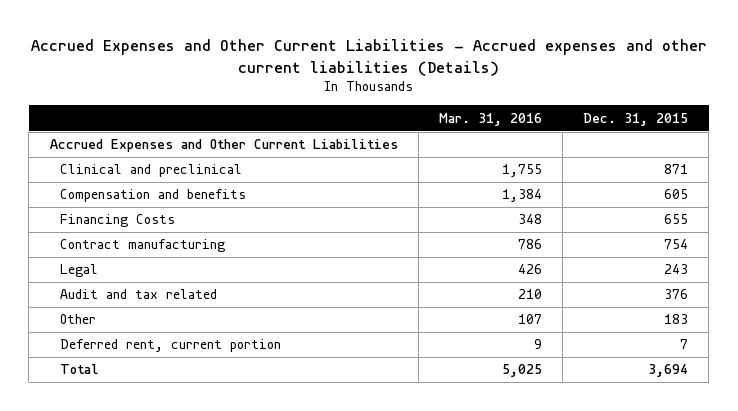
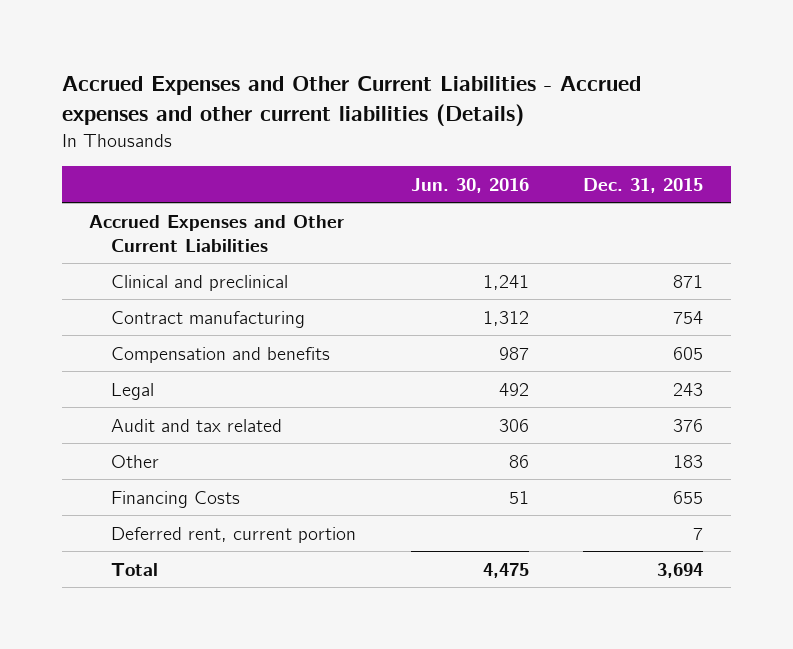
[438,112,542,126] Mar. 31, 2016 -> none
none -> [410,177,529,193] Jun. 30, 2016
[60,189,247,203] Compensation and benefits -> [110,346,330,363] Compensation and benefits
[60,214,176,228] Financing Costs -> [110,490,240,508] Financing Costs

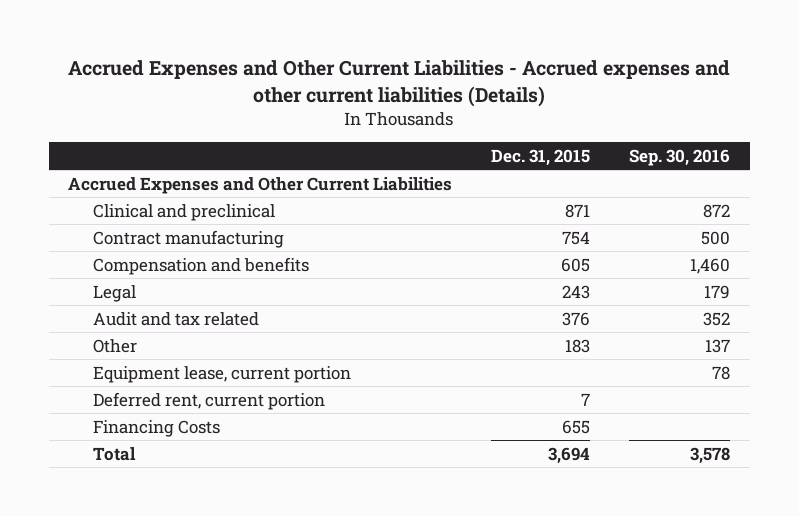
[410,177,529,193] Jun. 30, 2016 -> none
none -> [629,148,731,166] Sep. 30, 2016
none -> [92,365,351,383] Equipment lease, current portion
[110,490,240,508] Financing Costs -> [92,419,220,437] Financing Costs

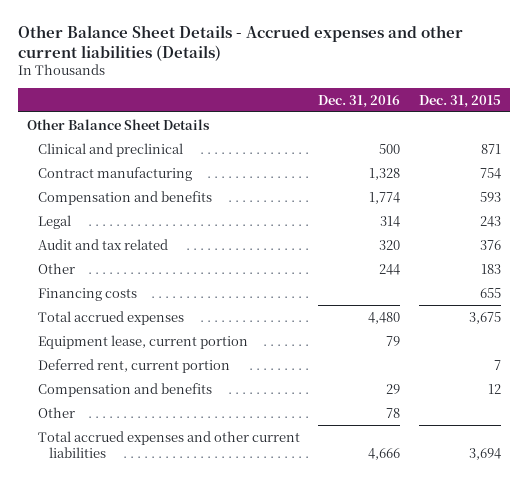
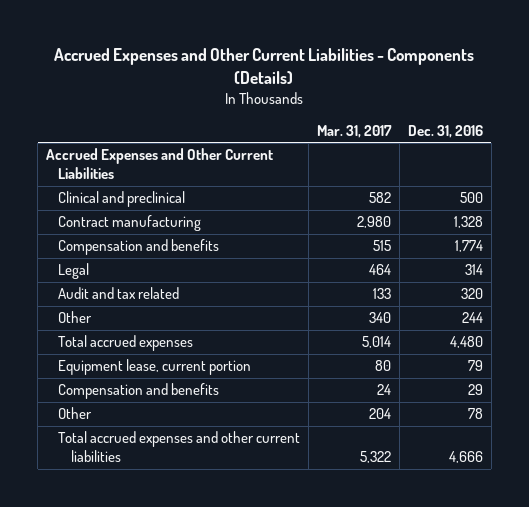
[17,24,463,61] Other Balance Sheet Details - Accrued expenses and other current liabilities (Details) -> [54,47,475,84] Accrued Expenses and Other Current Liabilities - Components (Details)
[419,94,502,108] Dec. 31, 2015 -> none
none -> [317,124,393,138] Mar. 31, 2017
[27,118,211,130] Other Balance Sheet Details -> [45,148,273,180] Accrued Expenses and Other Current Liabilities
[37,287,137,301] Financing costs -> none
[37,358,230,373] Deferred rent, current portion -> none

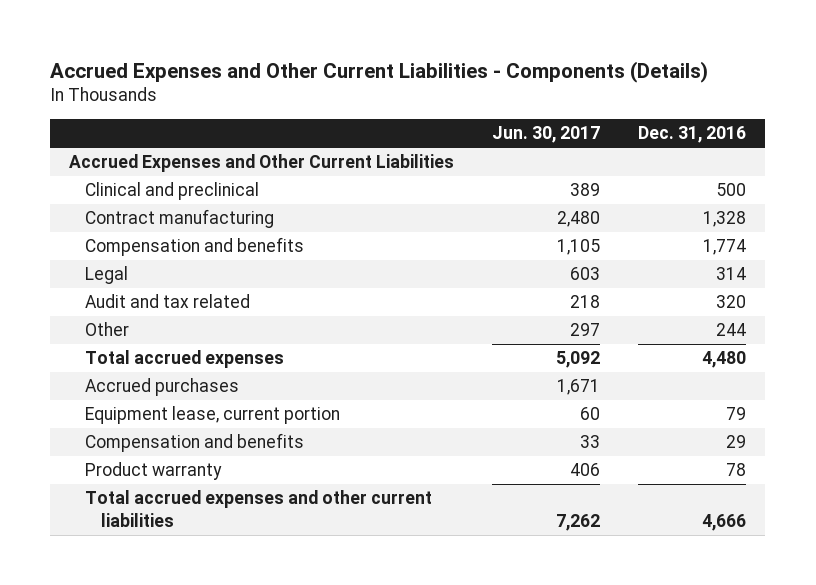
[317,124,393,138] Mar. 31, 2017 -> none
none -> [492,126,601,144] Jun. 30, 2017
none -> [85,378,240,397] Accrued purchases
[58,407,93,420] Other -> none
none -> [85,462,223,481] Product warranty

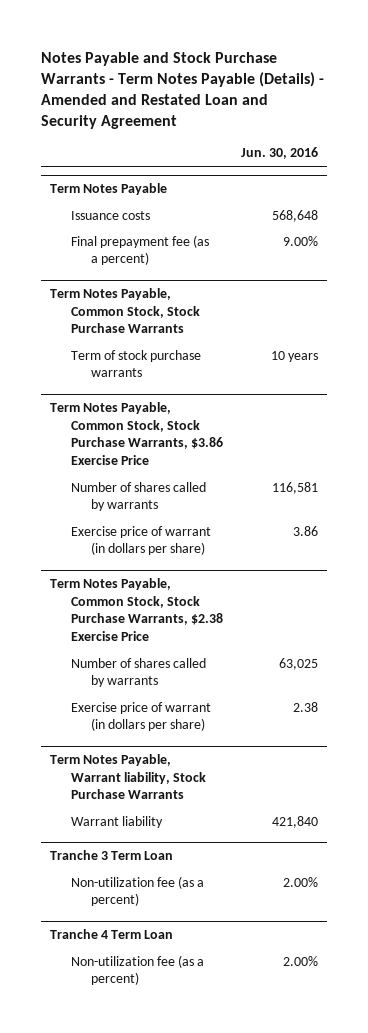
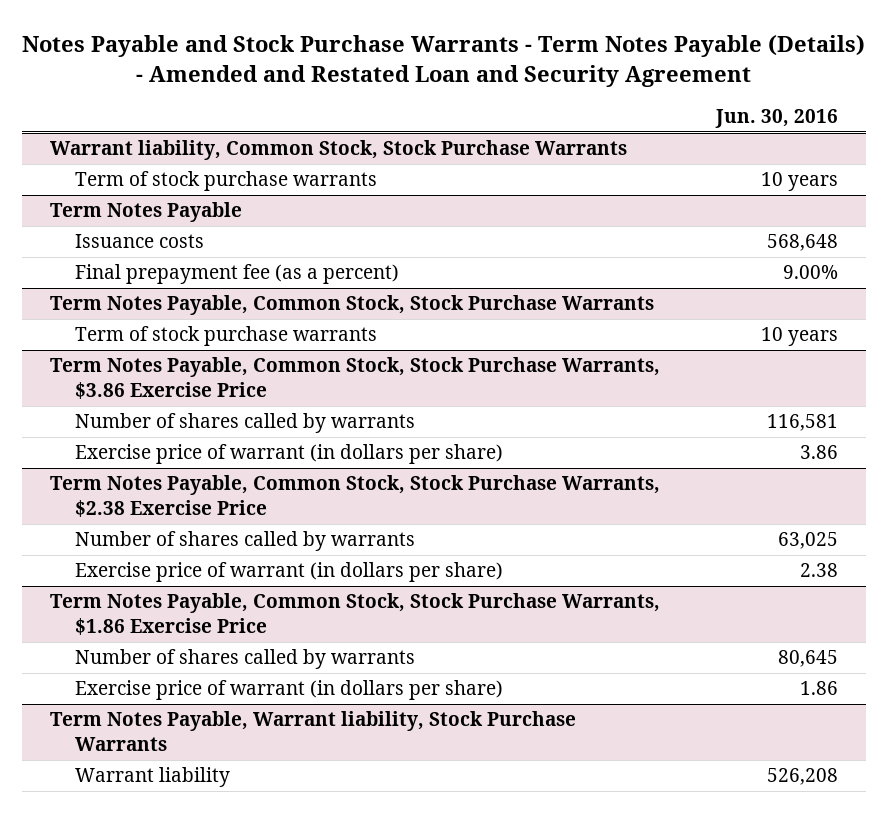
none -> [50,140,628,161] Warrant liability, Common Stock, Stock Purchase Warrants
none -> [74,171,377,192] Term of stock purchase warrants
none -> [50,593,661,636] Term Notes Payable, Common Stock, Stock Purchase Warrants, $1.86 Exercise Price
none -> [74,649,415,670] Number of shares called by warrants
none -> [74,680,503,701] Exercise price of warrant (in dollars per share)
[50,850,174,861] Tranche 3 Term Loan -> none
[70,875,204,907] Non-utilization fee (as a percent) -> none
[50,929,174,940] Tranche 4 Term Loan -> none
[70,954,204,986] Non-utilization fee (as a percent) -> none
[271,815,318,828] 421,840 -> [767,768,839,786] 526,208

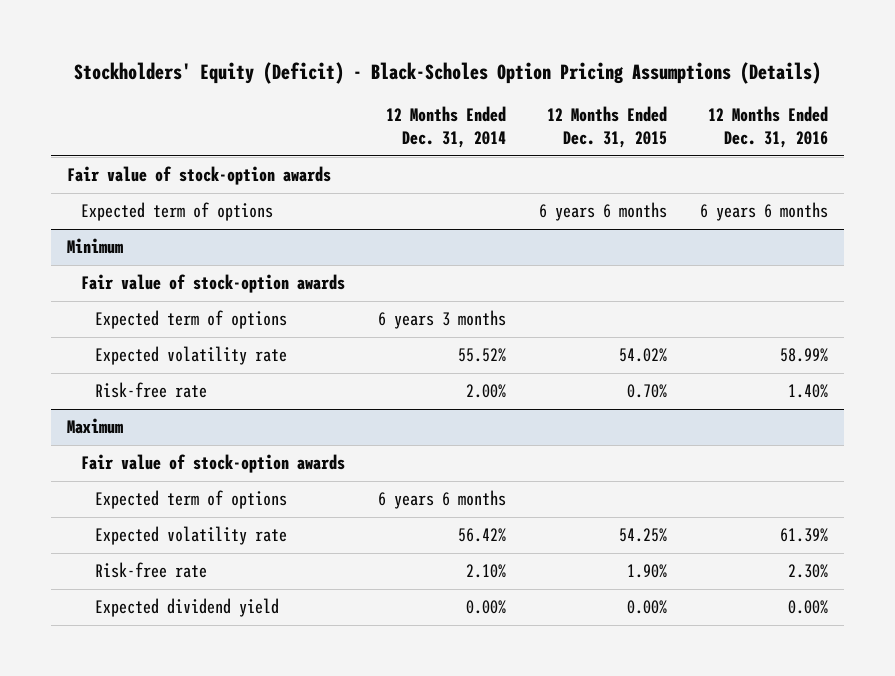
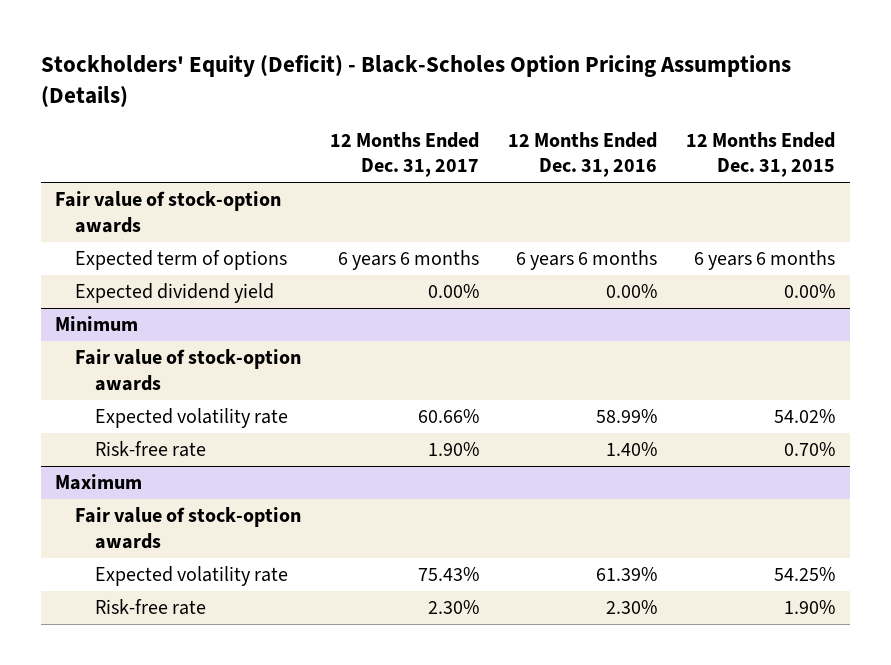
[386,105,507,148] 12 Months Ended Dec. 31, 2014 -> none
none -> [330,131,480,178] 12 Months Ended Dec. 31, 2017
none -> [75,283,275,304] Expected dividend yield
[94,310,287,330] Expected term of options -> none
[94,490,287,510] Expected term of options -> none
[94,598,279,618] Expected dividend yield -> none

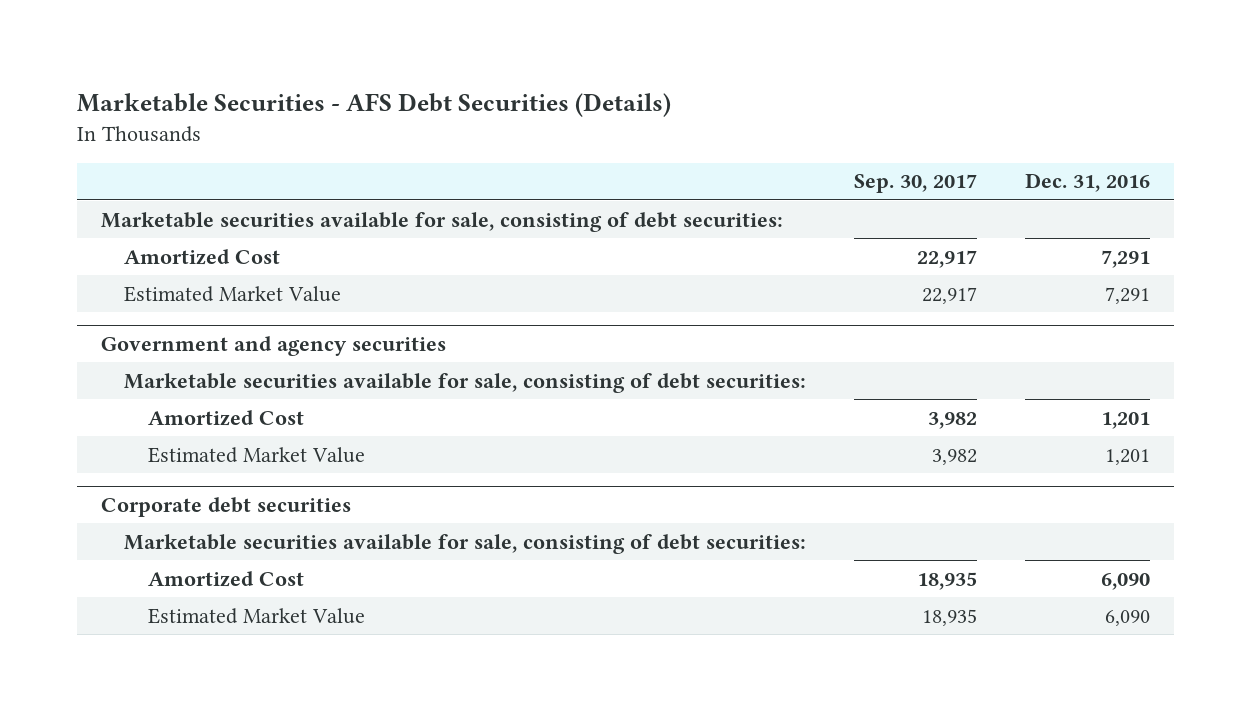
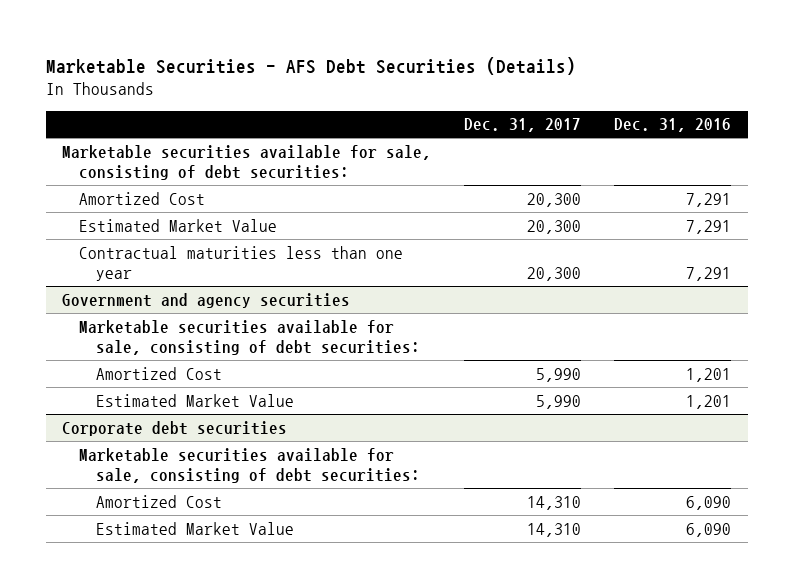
[854,174,978,194] Sep. 30, 2017 -> none
none -> [464,118,582,133] Dec. 31, 2017
none -> [79,245,404,282] Contractual maturities less than one year

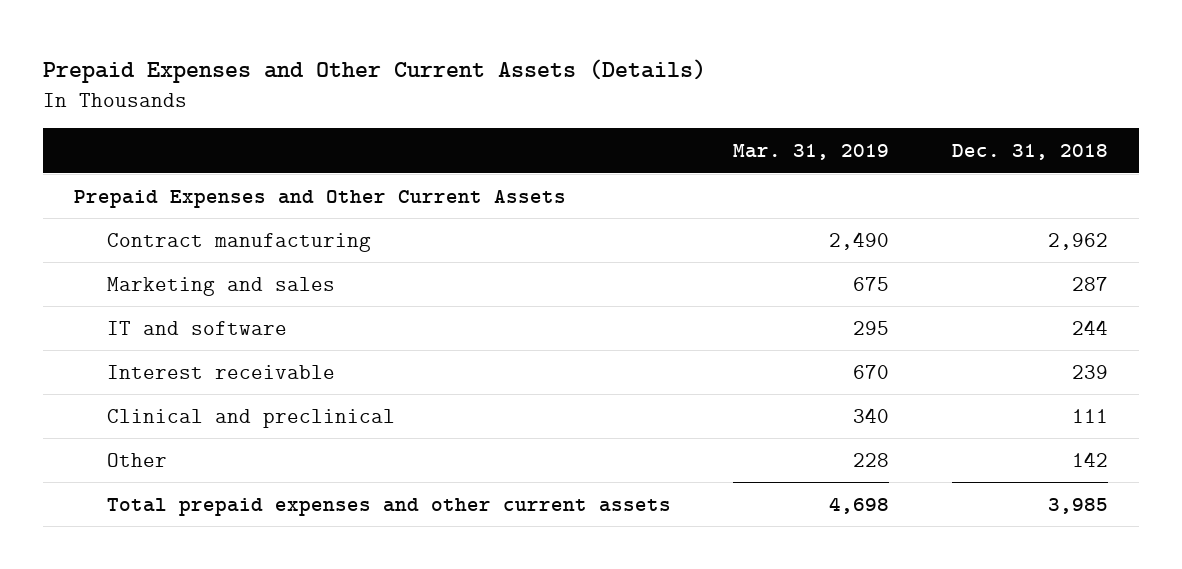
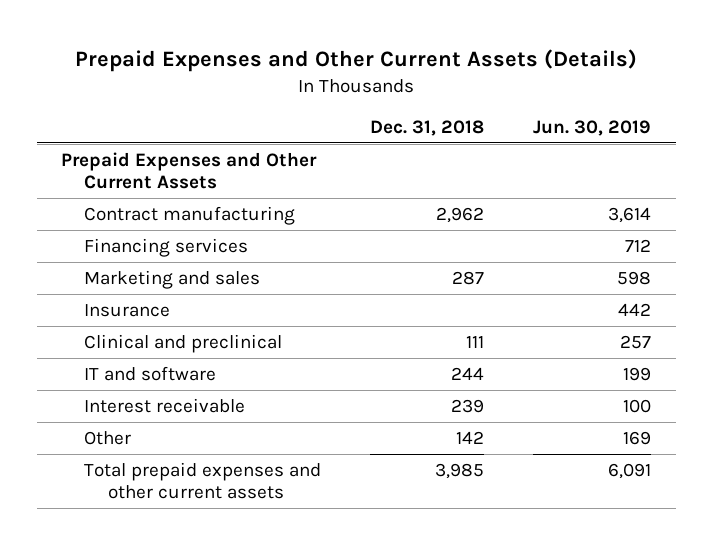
[733,144,890,161] Mar. 31, 2019 -> none
none -> [533,120,652,137] Jun. 30, 2019
none -> [84,237,249,257] Financing services
none -> [84,303,171,317] Insurance
[106,408,395,428] Clinical and preclinical -> [84,333,283,353] Clinical and preclinical

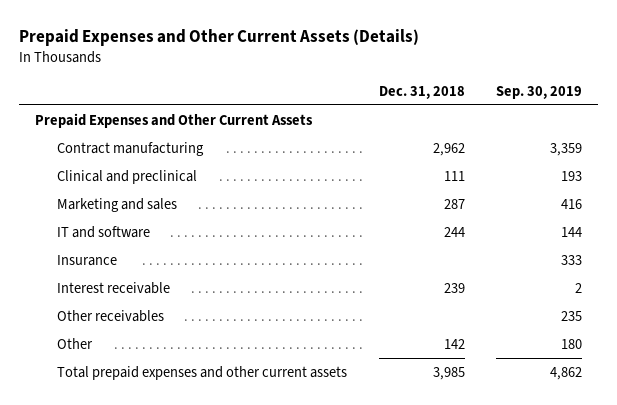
[533,120,652,137] Jun. 30, 2019 -> none
none -> [496,85,583,99] Sep. 30, 2019
[84,237,249,257] Financing services -> none
[84,269,261,289] Marketing and sales -> [57,197,178,212] Marketing and sales
[84,303,171,317] Insurance -> [57,254,118,266] Insurance
none -> [57,309,165,322] Other receivables

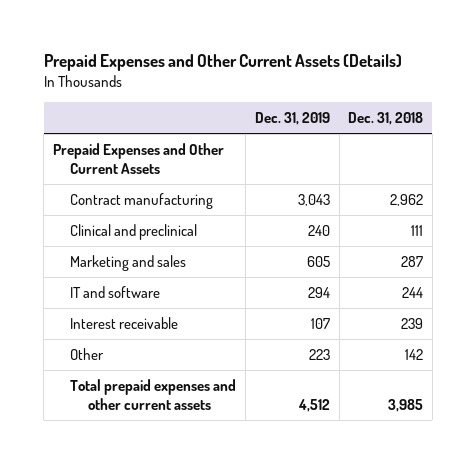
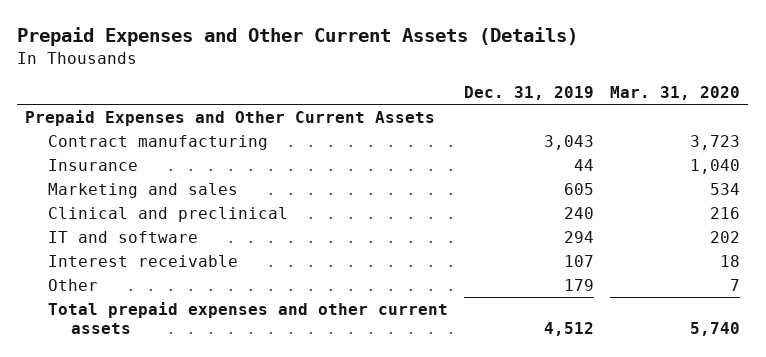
[348,112,424,126] Dec. 31, 2018 -> none
none -> [610,85,741,100] Mar. 31, 2020
none -> [48,159,139,172] Insurance
[70,223,198,240] Clinical and preclinical -> [48,207,289,223] Clinical and preclinical
[308,348,330,360] 223 -> [564,279,595,292] 179

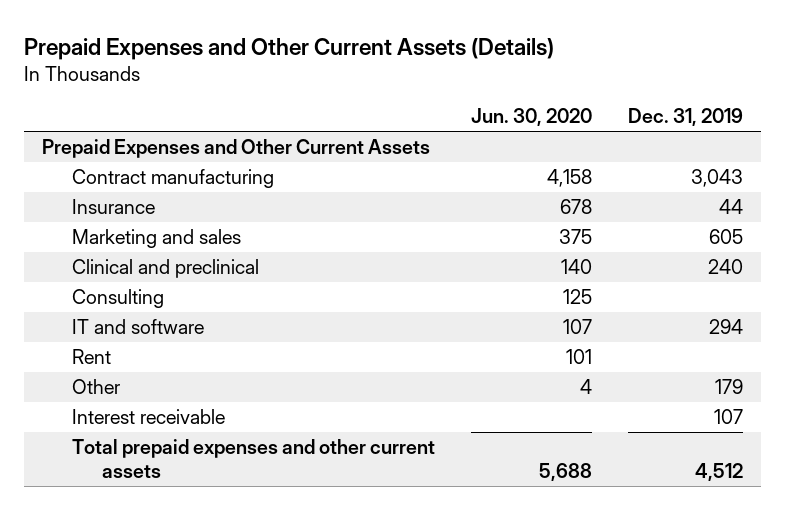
[610,85,741,100] Mar. 31, 2020 -> none
none -> [471,108,593,127] Jun. 30, 2020
none -> [72,289,165,309] Consulting
none -> [72,349,112,365] Rent
[48,255,239,268] Interest receivable -> [72,409,226,425] Interest receivable

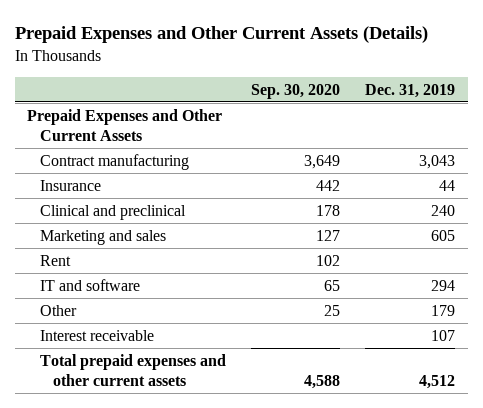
[471,108,593,127] Jun. 30, 2020 -> none
none -> [251,83,341,99] Sep. 30, 2020
[72,289,165,309] Consulting -> none
[72,229,242,249] Marketing and sales -> [40,229,167,245] Marketing and sales
[72,319,205,335] IT and software -> [40,278,141,291] IT and software

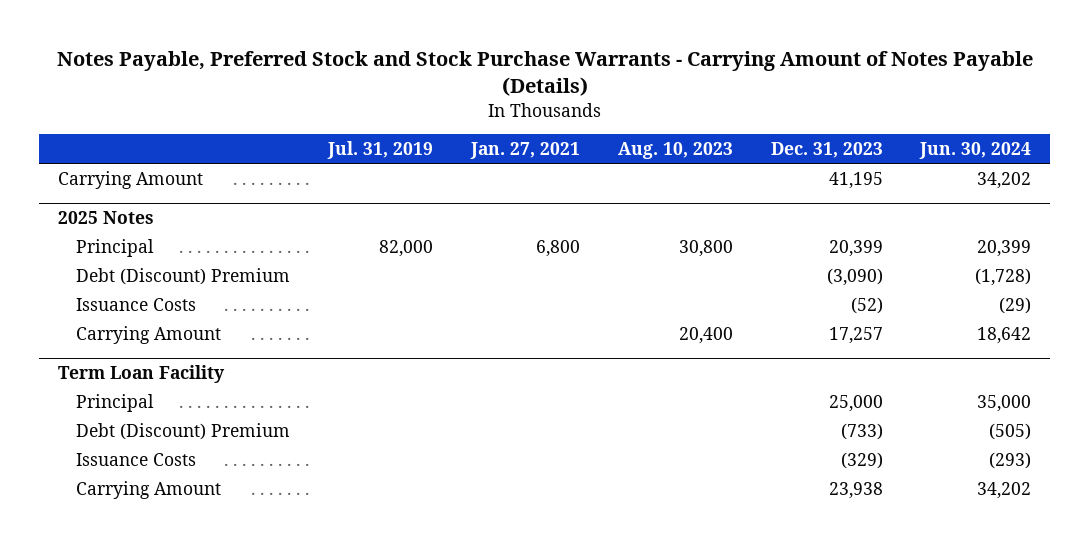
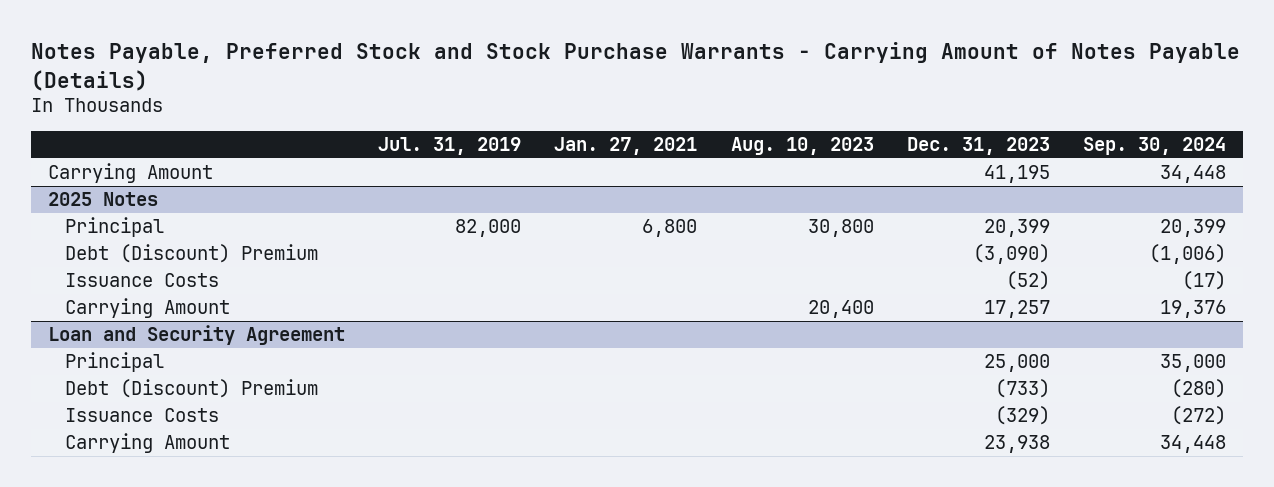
[919,141,1032,159] Jun. 30, 2024 -> none
none -> [1083,136,1227,155] Sep. 30, 2024
[58,364,226,383] Term Loan Facility -> [47,325,345,346] Loan and Security Agreement

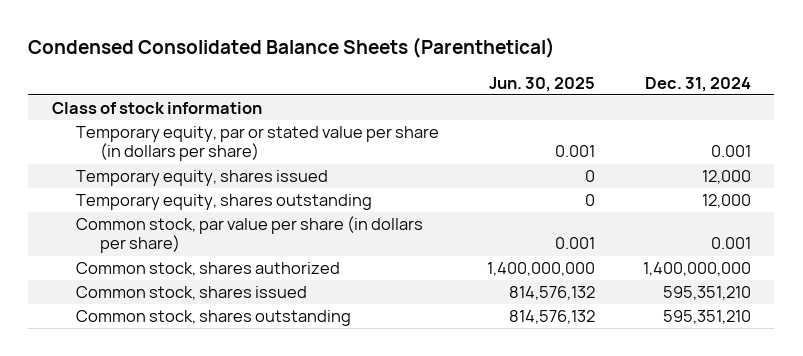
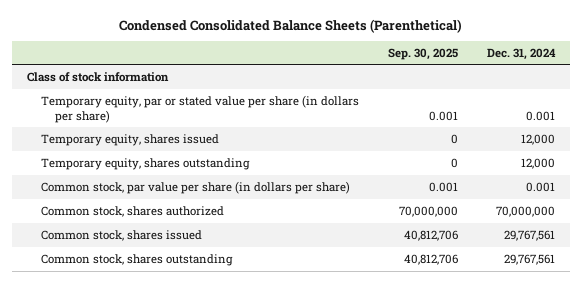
[488,76,595,92] Jun. 30, 2025 -> none
none -> [387,47,458,60] Sep. 30, 2025
[642,262,751,277] 1,400,000,000 -> [496,205,556,217] 70,000,000
[662,286,751,301] 595,351,210 -> [504,229,556,241] 29,767,561
[662,310,751,325] 595,351,210 -> [504,253,556,265] 29,767,561

